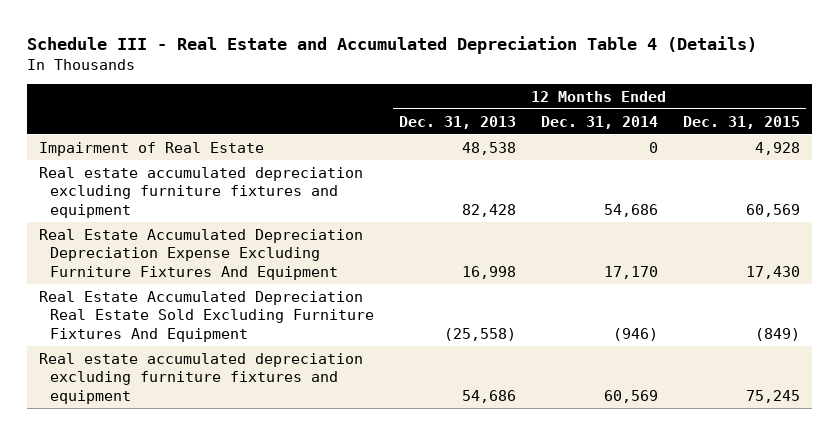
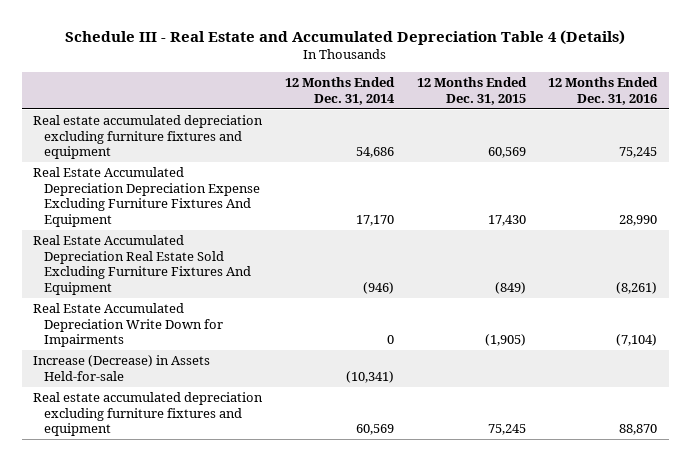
[398,115,516,129] Dec. 31, 2013 -> none
none -> [548,77,659,105] 12 Months Ended Dec. 31, 2016
[39,141,265,156] Impairment of Real Estate -> none
none -> [33,303,224,348] Real Estate Accumulated Depreciation Write Down for Impairments
none -> [33,355,211,381] Increase (Decrease) in Assets Held-for-sale

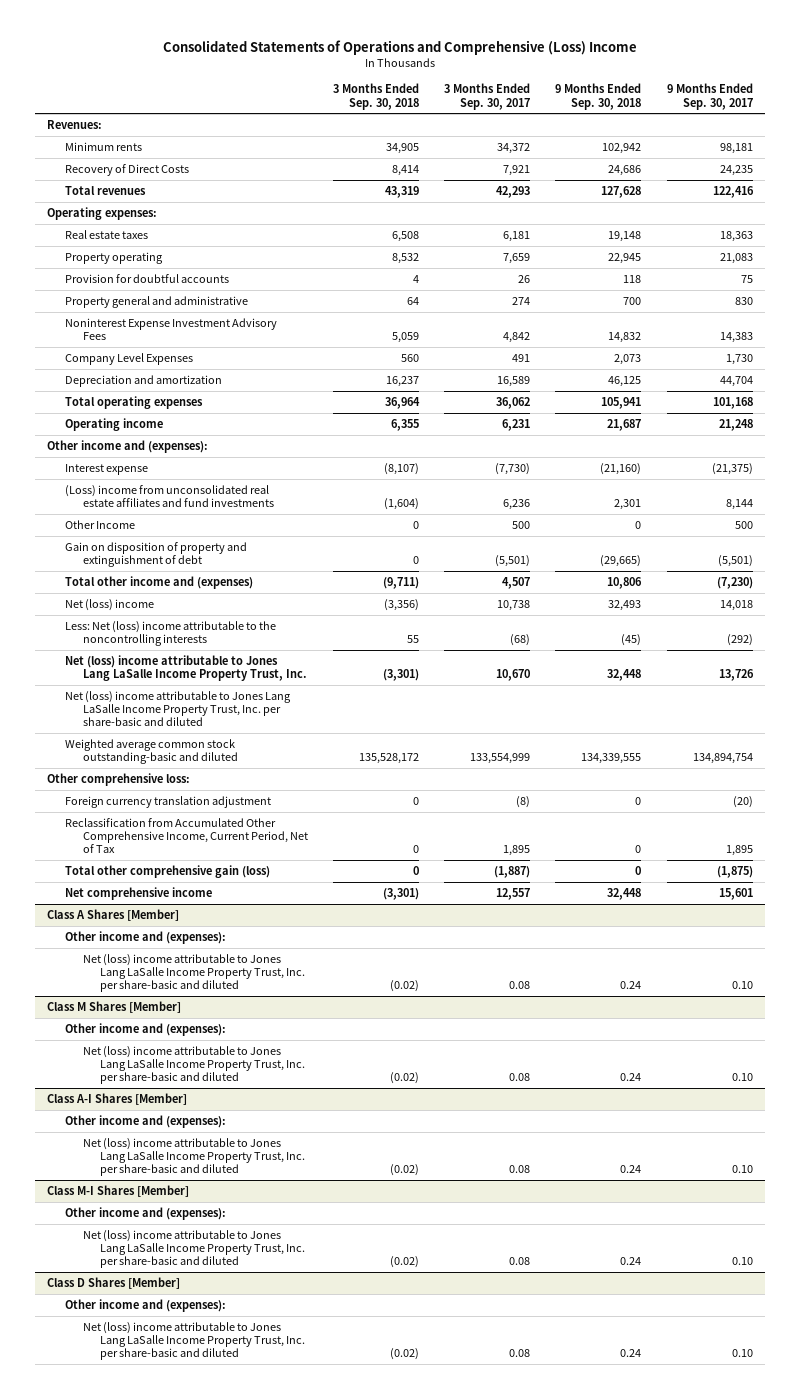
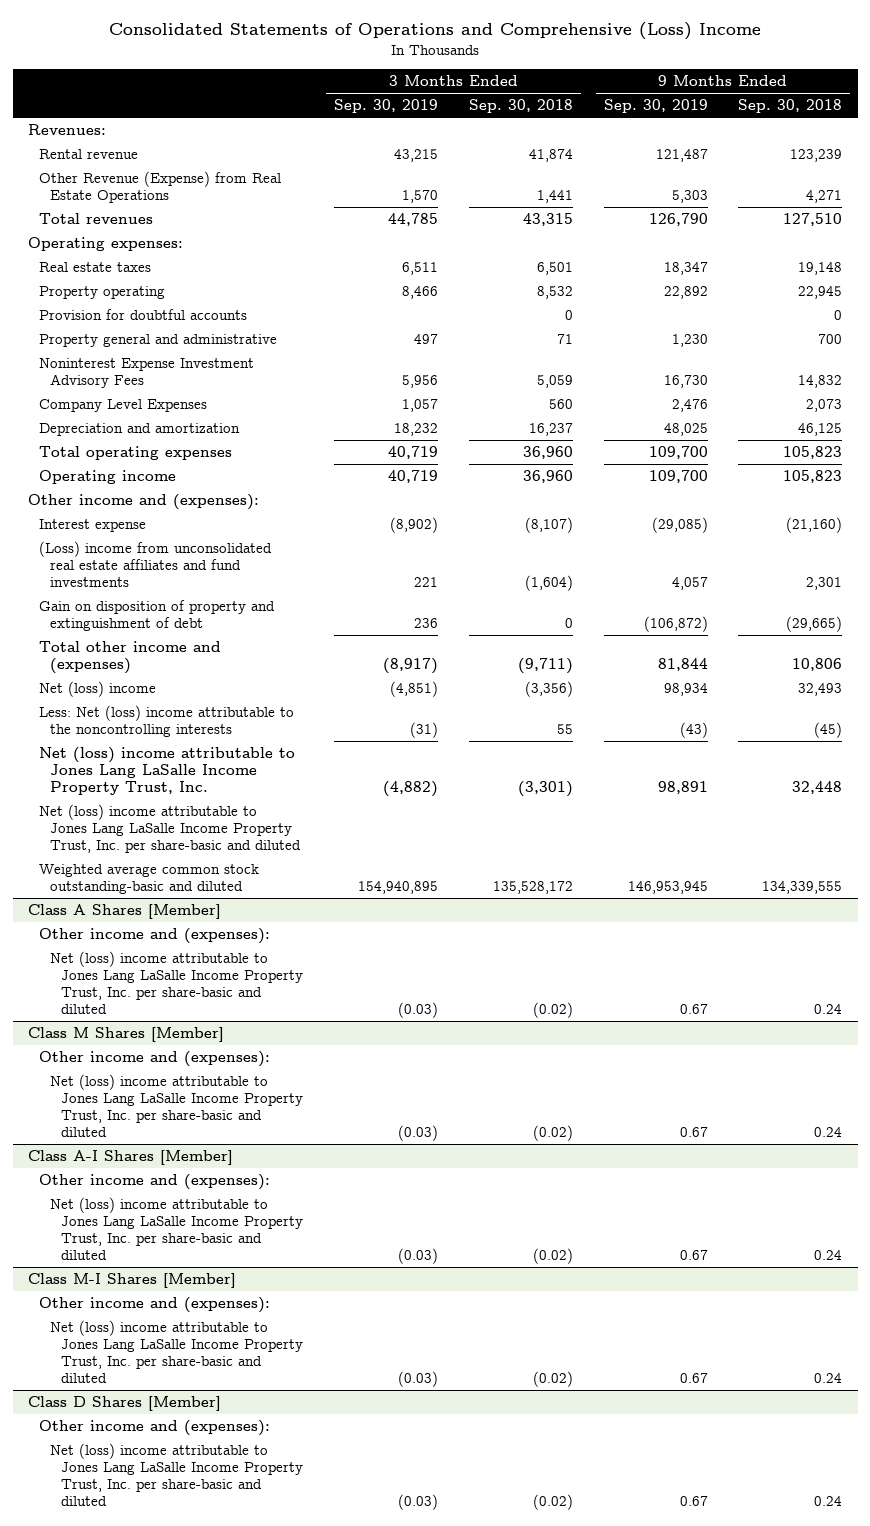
[444,83,531,110] 3 Months Ended Sep. 30, 2017 -> none
[666,83,753,110] 9 Months Ended Sep. 30, 2017 -> none
none -> [334,99,439,114] Sep. 30, 2019
none -> [603,99,708,114] Sep. 30, 2019
[64,142,142,152] Minimum rents -> none
[64,164,189,177] Recovery of Direct Costs -> none
none -> [39,148,139,159] Rental revenue
none -> [39,170,282,204] Other Revenue (Expense) from Real Estate Operations
[384,186,419,199] 43,319 -> [522,212,573,226] 43,315
[601,186,642,199] 127,628 -> [783,212,843,226] 127,510
[391,231,419,243] 6,508 -> [536,261,573,275] 6,501
[412,275,419,284] 4 -> [564,309,573,320] 0
[623,275,642,284] 118 -> [834,309,843,320] 0
[406,297,419,306] 64 -> [556,333,573,344] 71
[384,397,420,410] 36,964 -> [522,445,573,459] 36,960
[601,397,642,410] 105,941 -> [783,445,843,459] 105,823
[390,419,419,432] 6,355 -> [522,469,573,483] 36,960
[607,419,642,432] 21,687 -> [783,469,843,483] 105,823
[64,520,135,530] Other Income -> none
[47,773,191,787] Other comprehensive loss: -> none
[64,796,271,809] Foreign currency translation adjustment -> none
[64,818,308,854] Reclassification from Accumulated Other Comprehensive Income, Current Period, Net of Tax -> none
[64,865,270,879] Total other comprehensive gain (loss) -> none
[64,887,212,901] Net comprehensive income -> none

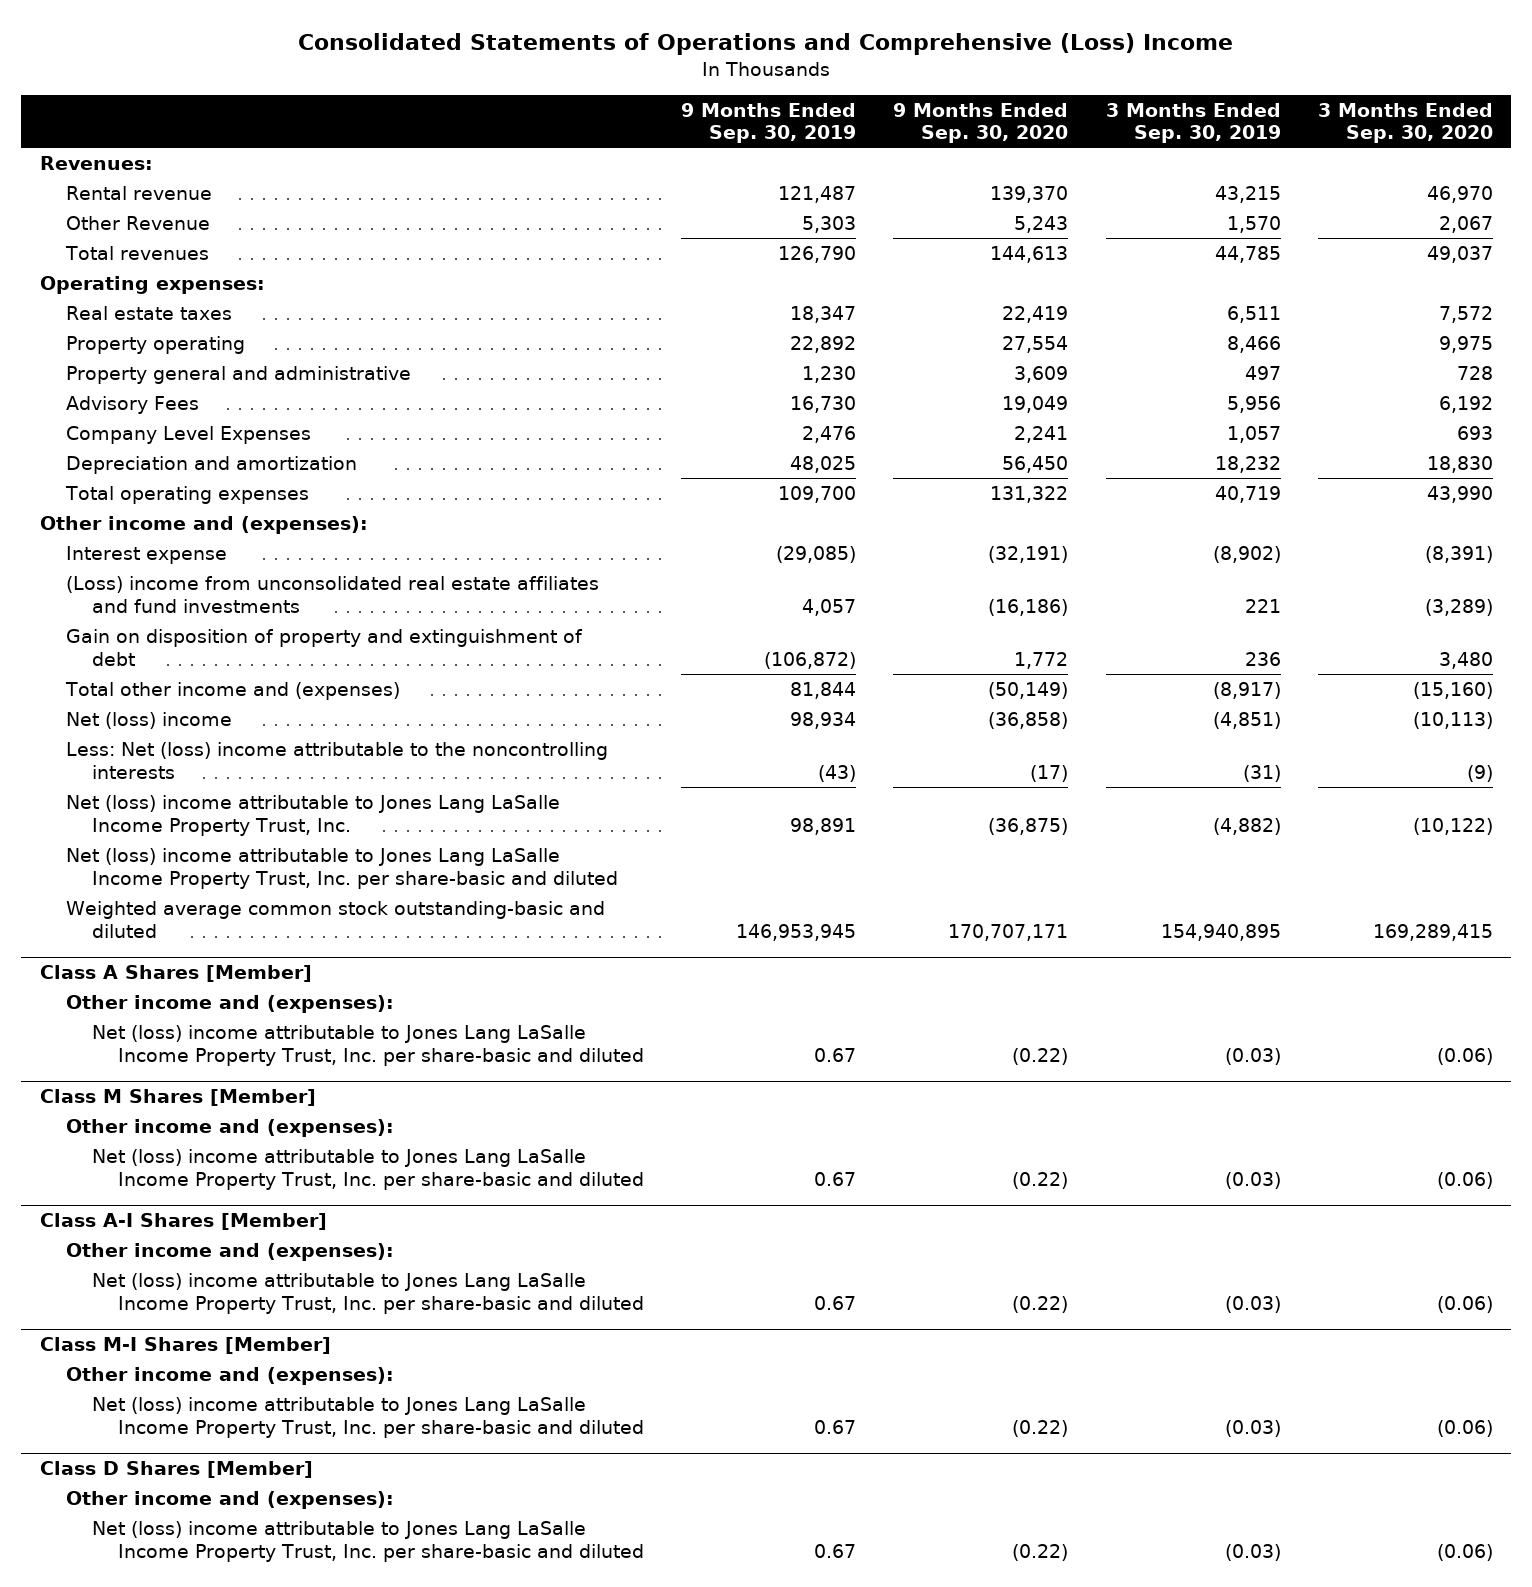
[468,99,573,114] Sep. 30, 2018 -> none
[738,99,843,114] Sep. 30, 2018 -> none
none -> [893,102,1069,144] 9 Months Ended Sep. 30, 2020
none -> [1317,102,1493,144] 3 Months Ended Sep. 30, 2020
[39,170,282,204] Other Revenue (Expense) from Real Estate Operations -> [65,215,210,230] Other Revenue
[39,308,248,320] Provision for doubtful accounts -> none
[39,357,255,389] Noninterest Expense Investment Advisory Fees -> [65,395,199,414] Advisory Fees
[39,469,177,484] Operating income -> none

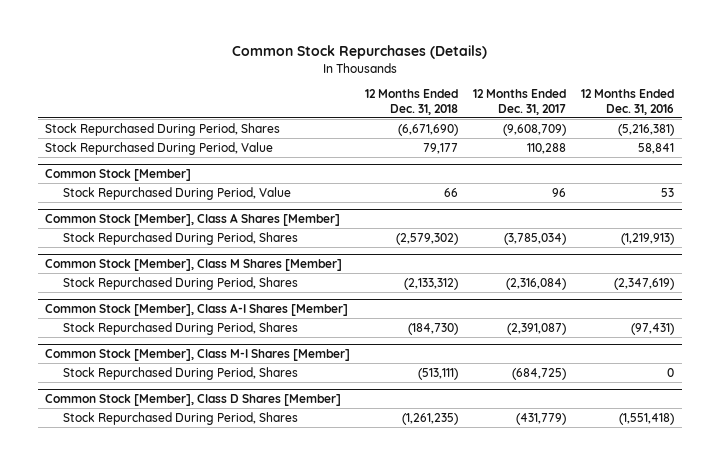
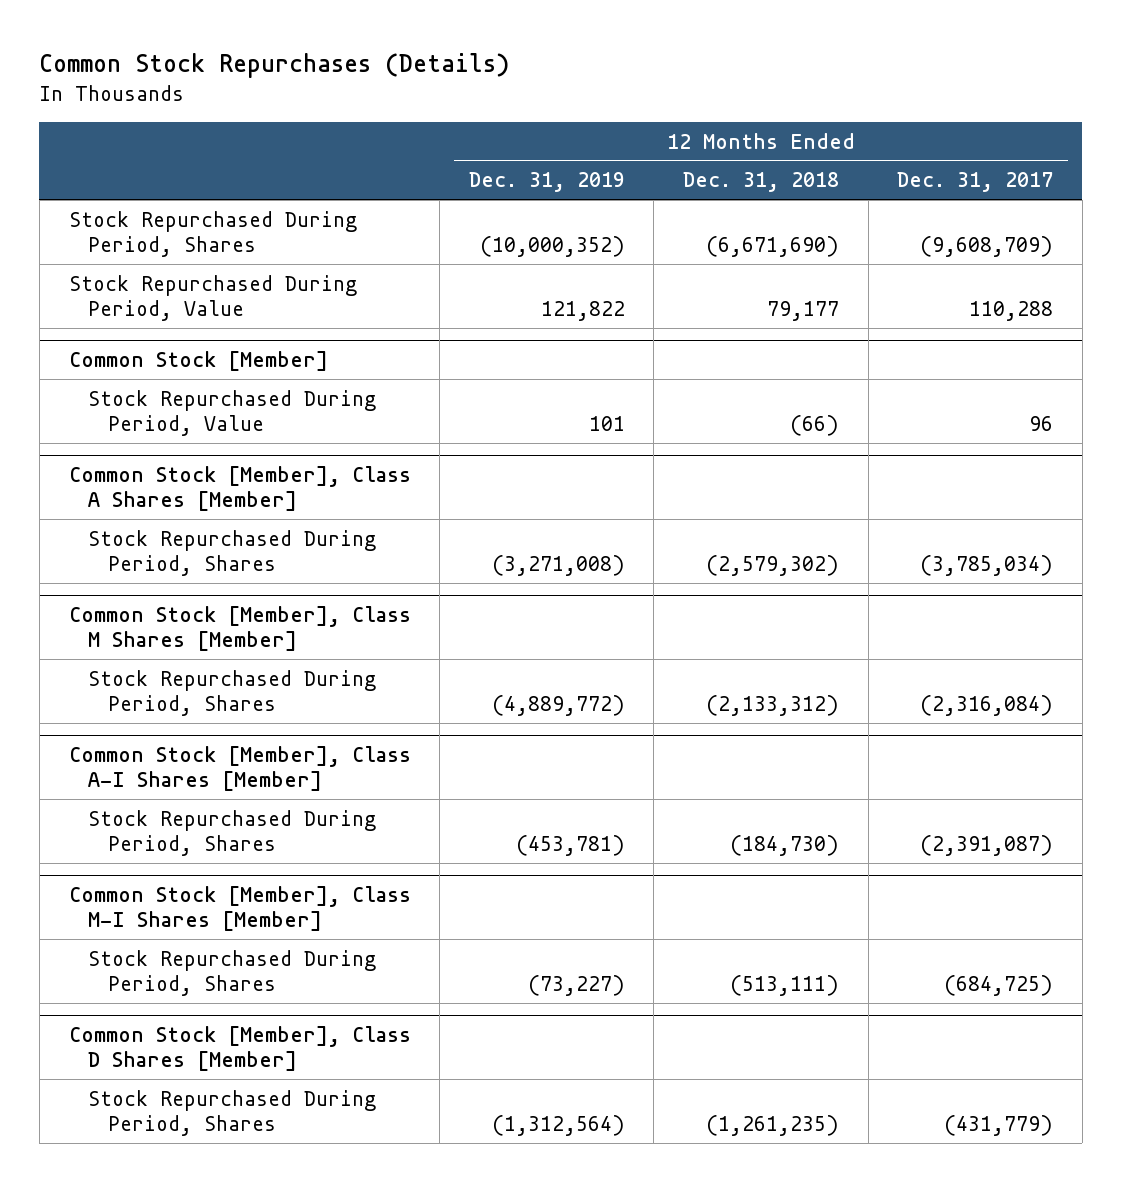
[581,89,675,115] 12 Months Ended Dec. 31, 2016 -> none
none -> [468,172,625,193] Dec. 31, 2019
[444,187,459,197] 66 -> [790,414,840,436] (66)

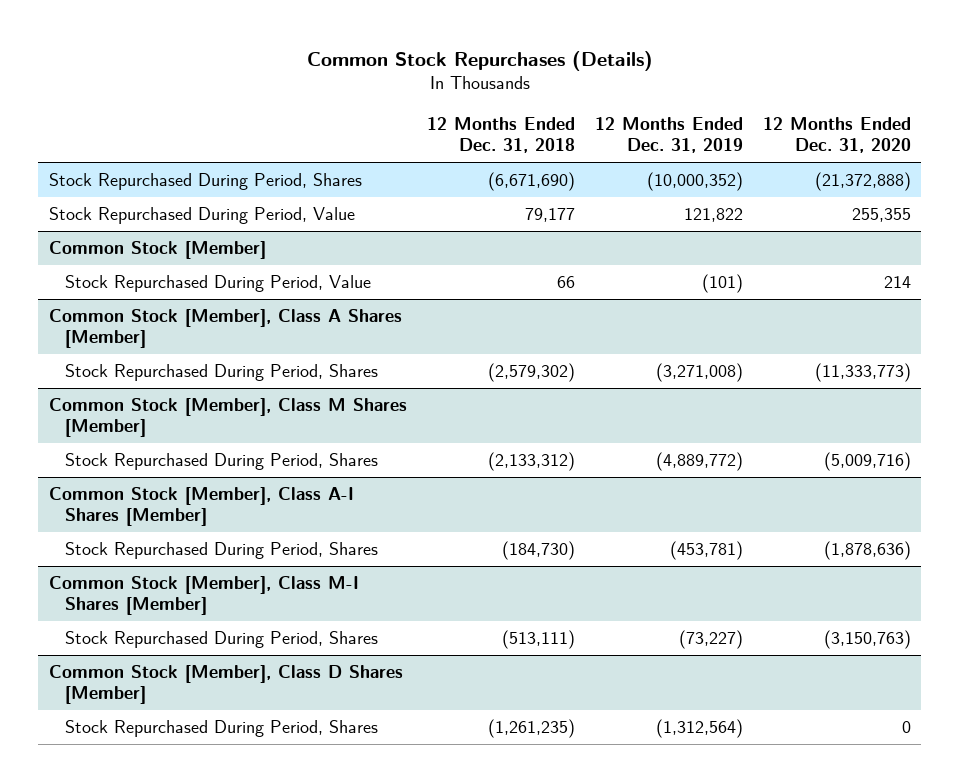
[897,172,1054,193] Dec. 31, 2017 -> none
none -> [763,117,912,154] 12 Months Ended Dec. 31, 2020
[588,415,625,431] 101 -> [701,274,743,294] (101)
[790,414,840,436] (66) -> [556,276,575,289] 66

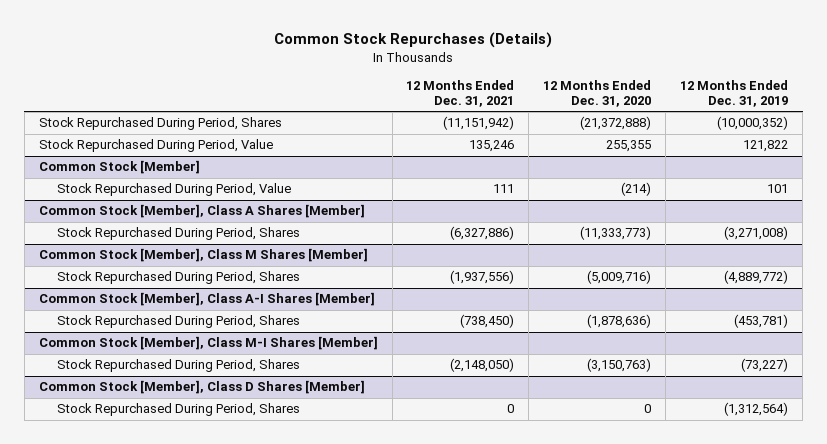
[426,117,575,154] 12 Months Ended Dec. 31, 2018 -> none
none -> [406,80,515,108] 12 Months Ended Dec. 31, 2021
[701,274,743,294] (101) -> [767,184,789,194] 101
[884,276,912,289] 214 -> [621,182,652,197] (214)

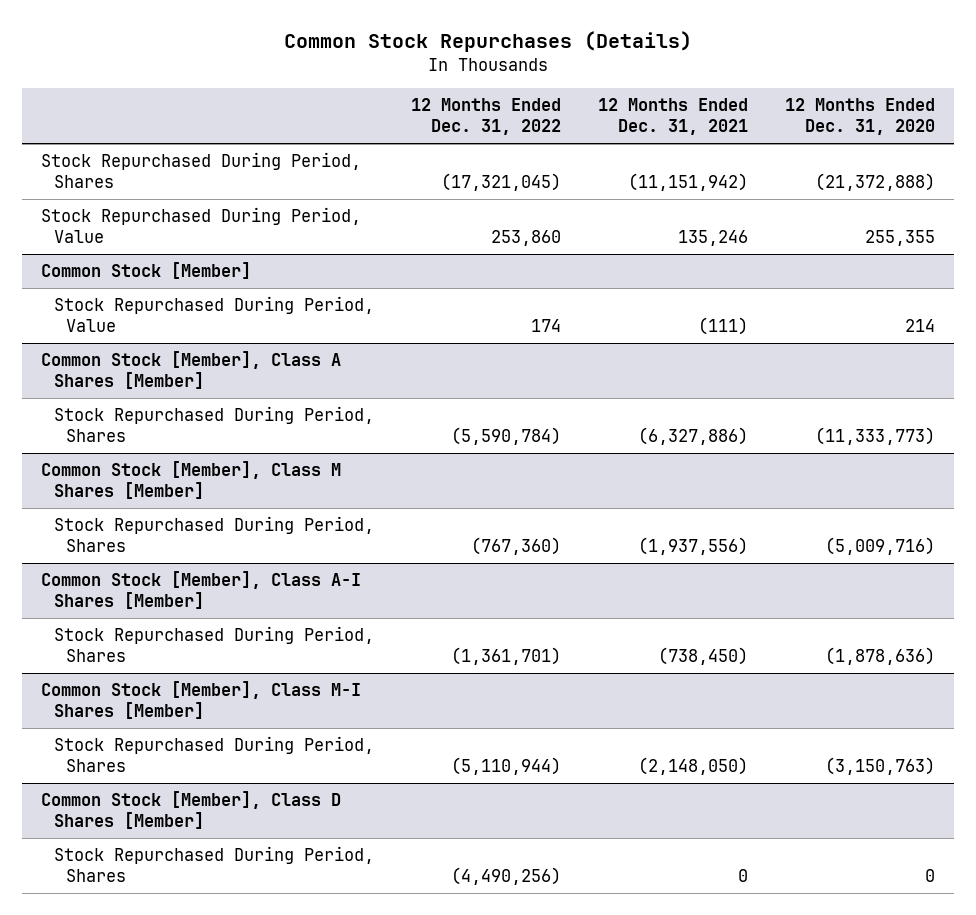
[680,80,789,108] 12 Months Ended Dec. 31, 2019 -> none
none -> [410,98,561,136] 12 Months Ended Dec. 31, 2022
[493,184,515,194] 111 -> [697,317,748,336] (111)
[621,182,652,197] (214) -> [905,319,936,333] 214

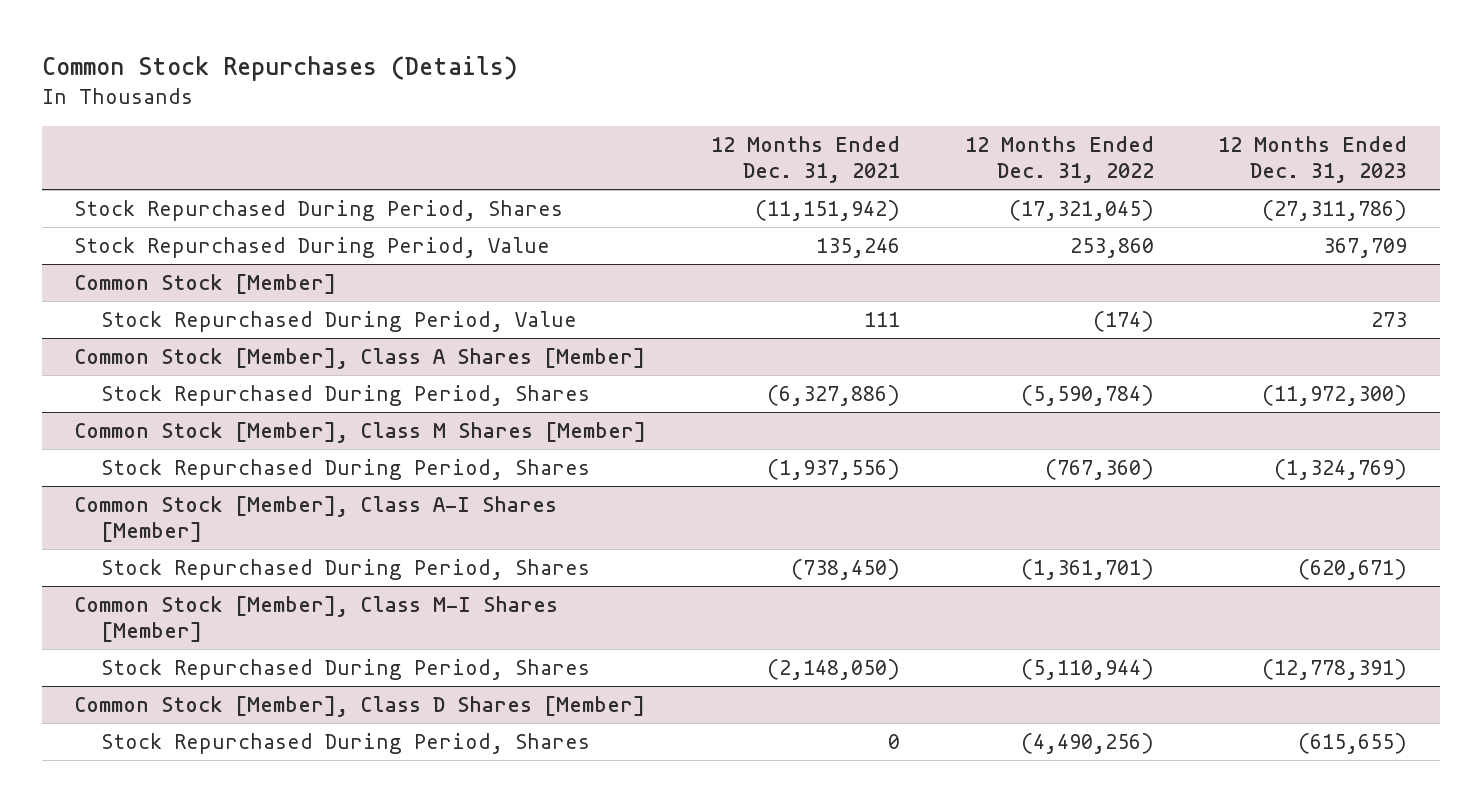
[785,98,936,136] 12 Months Ended Dec. 31, 2020 -> none
none -> [1218,135,1408,184] 12 Months Ended Dec. 31, 2023
[530,319,561,333] 174 -> [1092,310,1154,332] (174)
[697,317,748,336] (111) -> [863,311,900,327] 111

